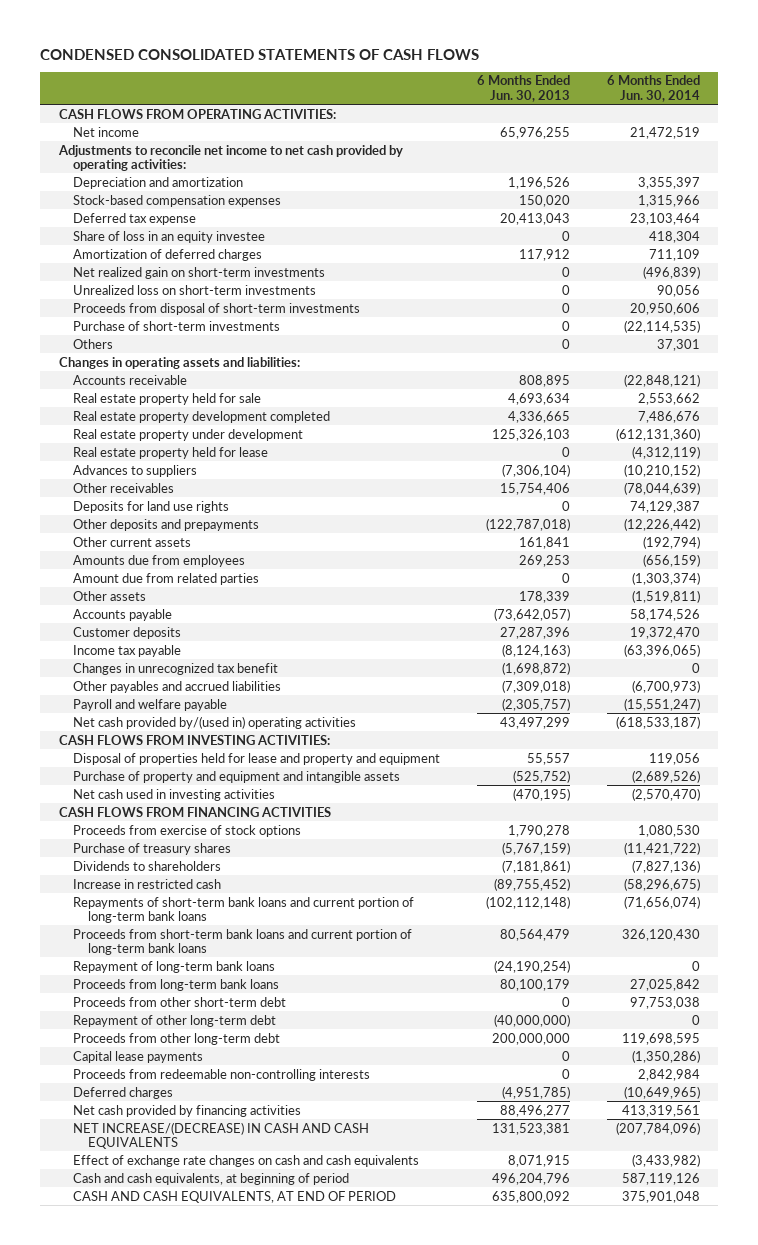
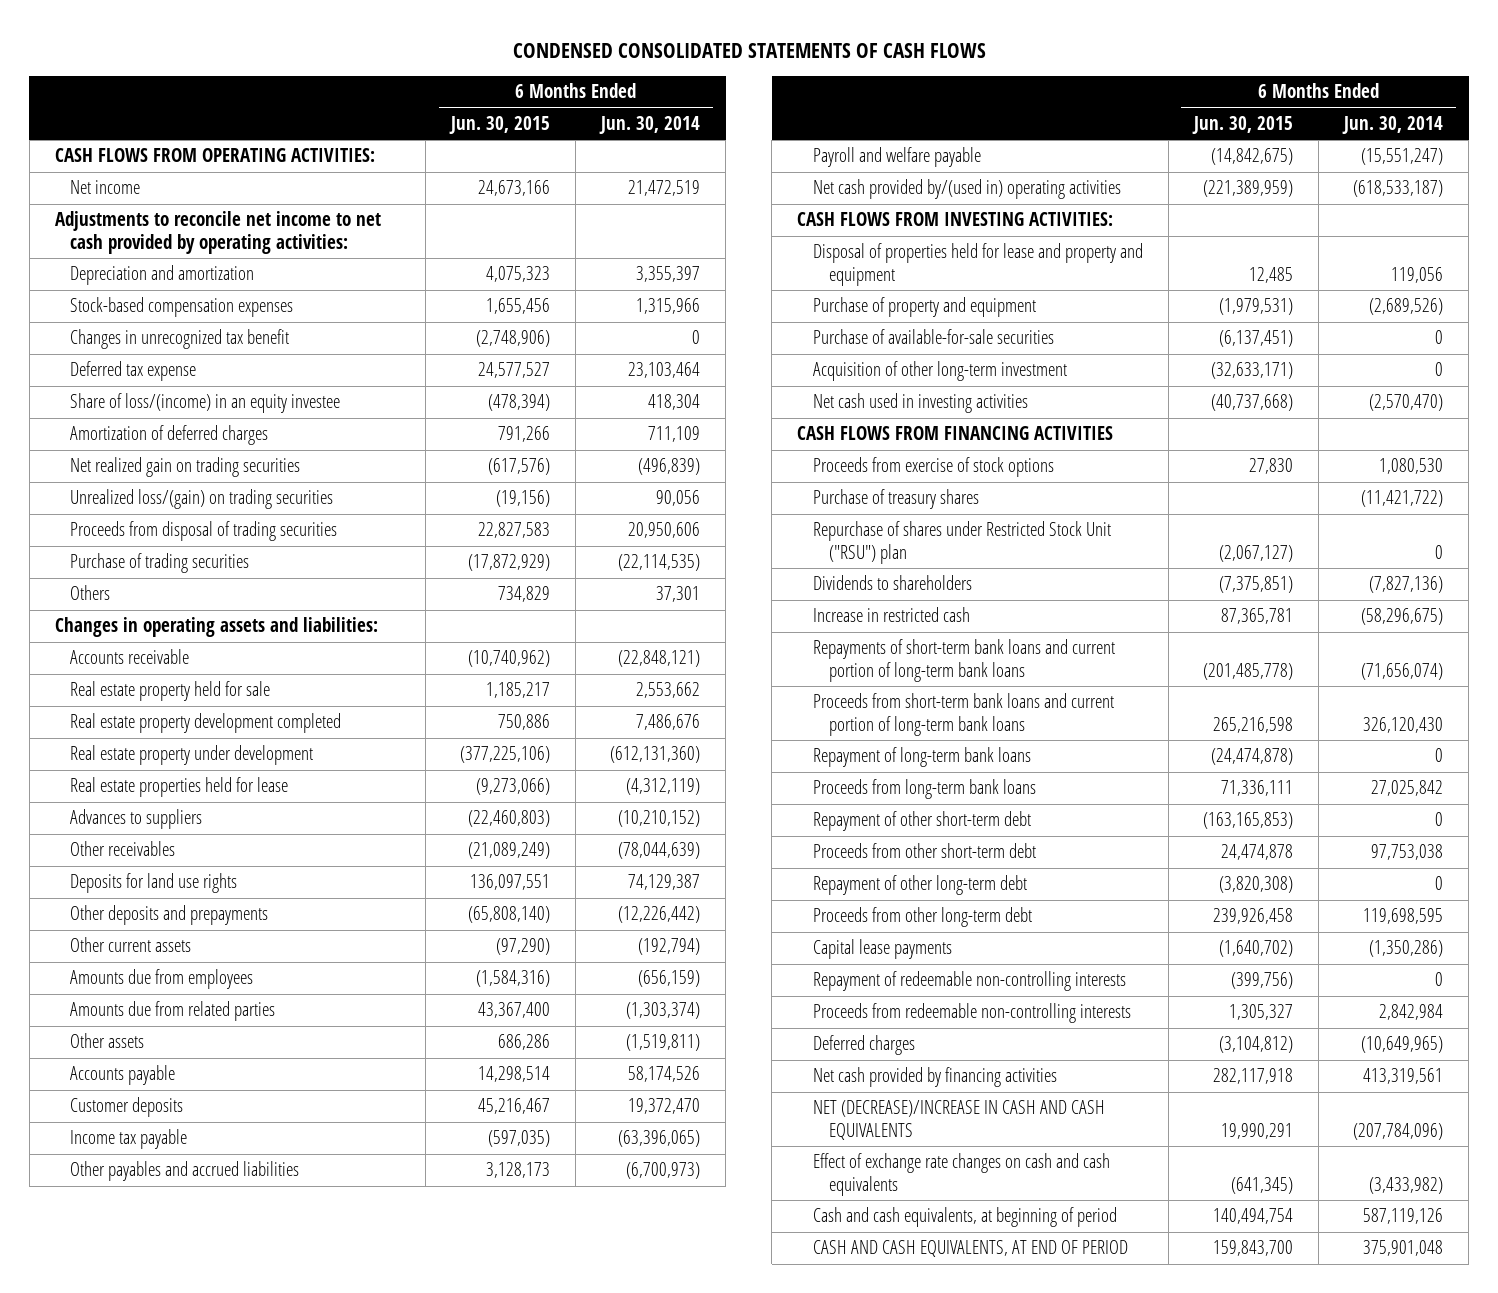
[476,75,570,102] 6 Months Ended Jun. 30, 2013 -> none
none -> [449,115,551,134] Jun. 30, 2015
[73,662,279,675] Changes in unrecognized tax benefit -> [70,329,290,350] Changes in unrecognized tax benefit
[73,230,266,243] Share of loss in an equity investee -> [70,393,341,414] Share of loss/(income) in an equity investee
[73,266,326,279] Net realized gain on short-term investments -> [70,457,301,478] Net realized gain on trading securities
[73,284,317,295] Unrealized loss on short-term investments -> [70,489,334,510] Unrealized loss/(gain) on trading securities
[73,302,361,315] Proceeds from disposal of short-term investments -> [70,521,338,542] Proceeds from disposal of trading securities
[73,320,281,331] Purchase of short-term investments -> [70,553,250,574] Purchase of trading securities
[73,446,269,459] Real estate property held for lease -> [70,777,289,798] Real estate properties held for lease
[73,572,260,585] Amount due from related parties -> [70,1001,276,1022] Amounts due from related parties
[73,770,401,783] Purchase of property and equipment and intangible assets -> [813,297,1037,318] Purchase of property and equipment
none -> [813,329,1055,345] Purchase of available-for-sale securities
none -> [813,361,1068,382] Acquisition of other long-term investment
none -> [813,521,1112,565] Repurchase of shares under Restricted Stock Unit ("RSU") plan
none -> [813,811,1032,832] Repayment of other short-term debt
none -> [813,971,1127,992] Repayment of redeemable non-controlling interests
[73,1121,370,1149] NET INCREASE/(DECREASE) IN CASH AND CASH EQUIVALENTS -> [813,1100,1106,1141] NET (DECREASE)/INCREASE IN CASH AND CASH EQUIVALENTS

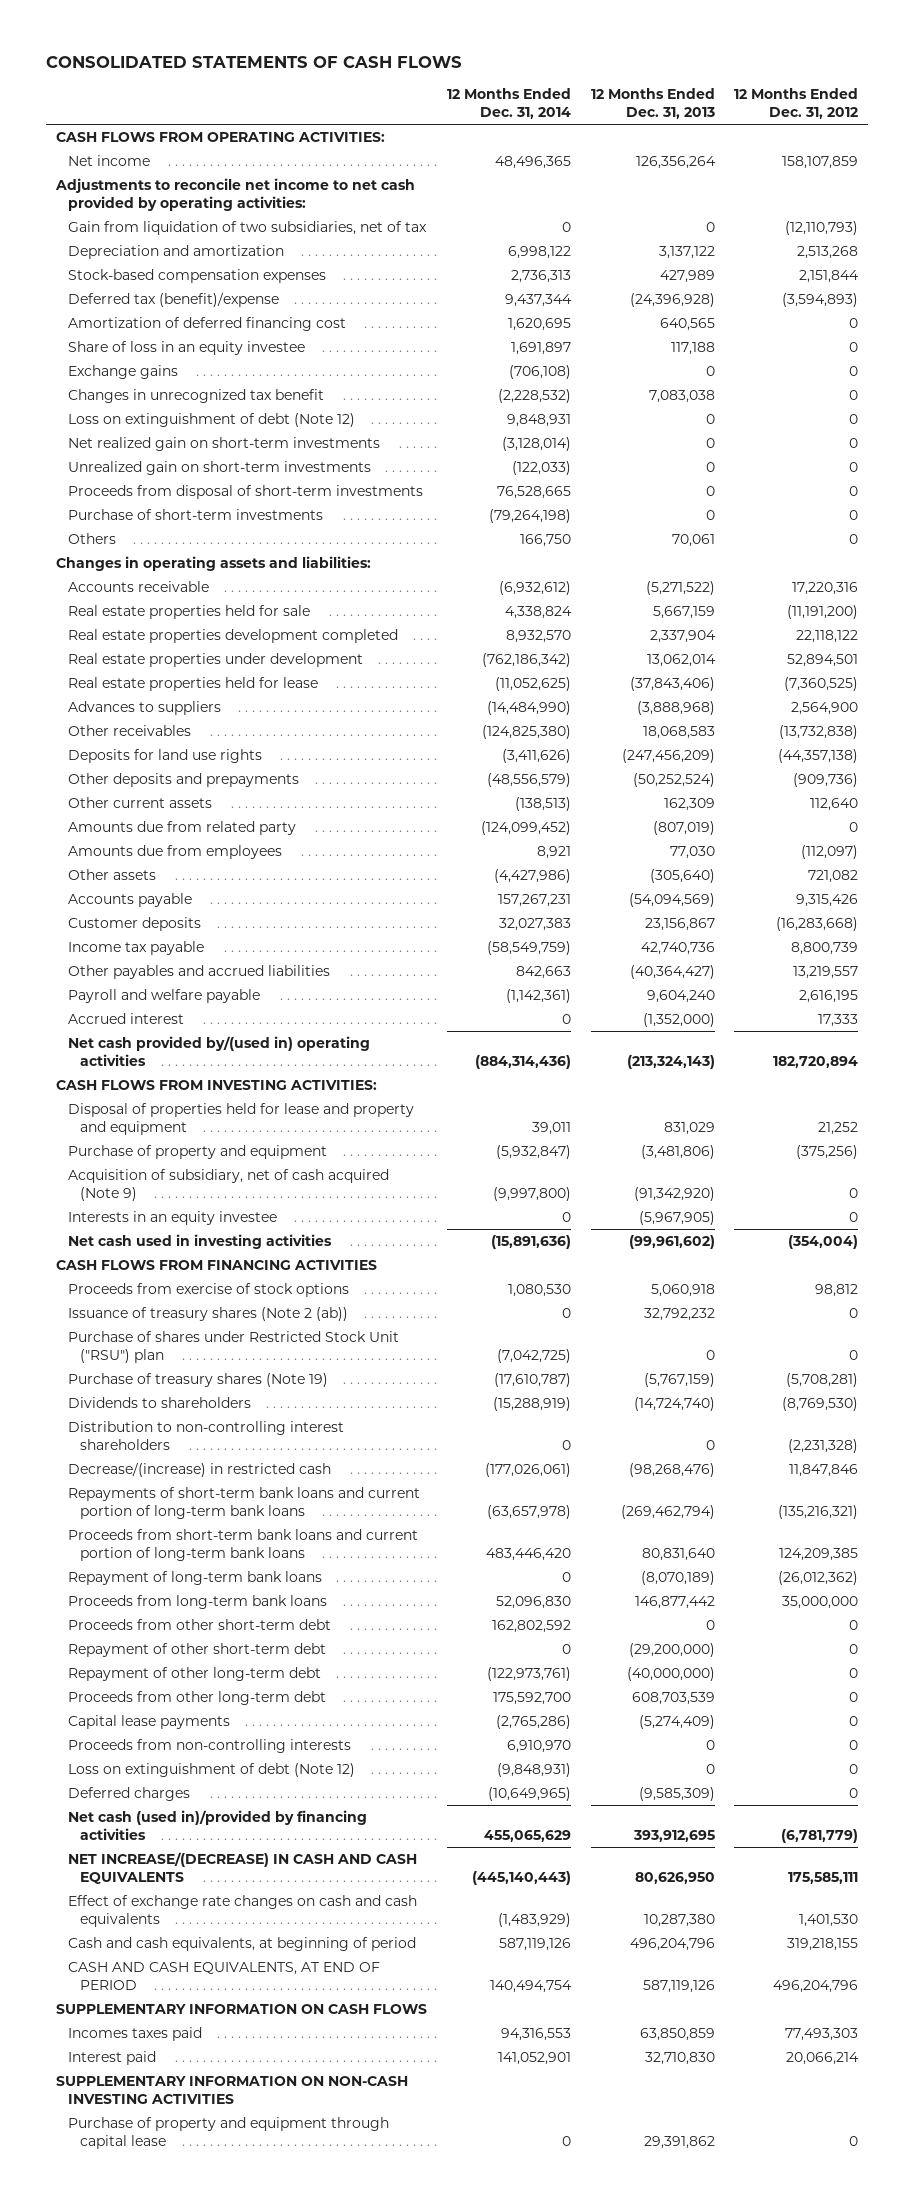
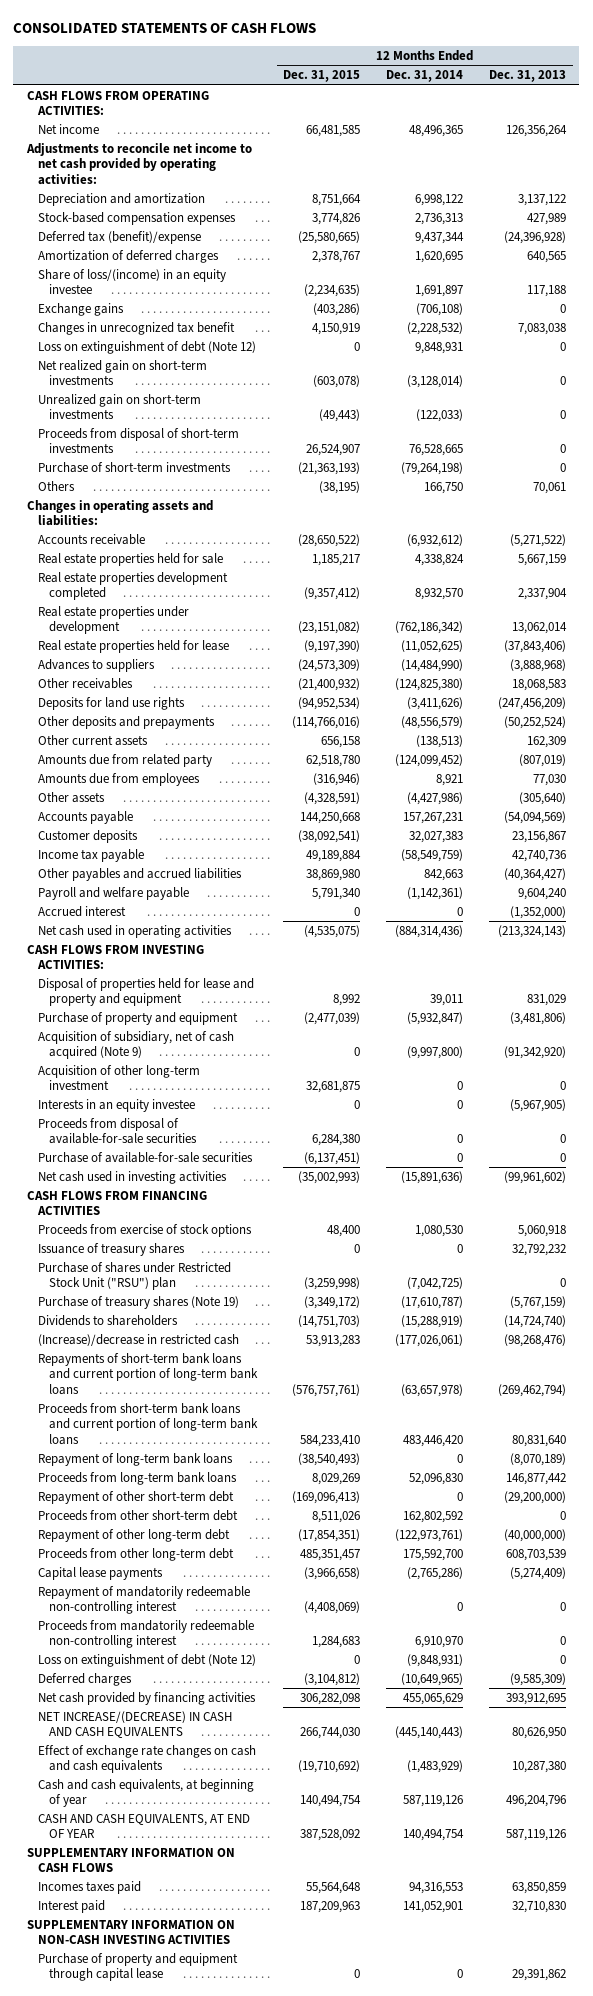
[734,88,859,120] 12 Months Ended Dec. 31, 2012 -> none
none -> [283,70,361,83] Dec. 31, 2015
[68,220,428,235] Gain from liquidation of two subsidiaries, net of tax -> none
[68,316,347,331] Amortization of deferred financing cost -> [37,249,219,263] Amortization of deferred charges
[68,340,306,355] Share of loss in an equity investee -> [37,268,226,295] Share of loss/(income) in an equity investee
[68,1035,371,1066] Net cash provided by/(used in) operating activities -> [37,924,232,938] Net cash used in operating activities
none -> [37,1064,200,1091] Acquisition of other long-term investment
none -> [37,1117,198,1145] Proceeds from disposal of available-for-sale securities
none -> [37,1151,253,1163] Purchase of available-for-sale securities
[68,1306,349,1321] Issuance of treasury shares (Note 2 (ab)) -> [37,1242,185,1256] Issuance of treasury shares
[68,1420,345,1450] Distribution to non-controlling interest shareholders -> none
[68,1461,332,1477] Decrease/(increase) in restricted cash -> [37,1333,239,1346] (Increase)/decrease in restricted cash
[68,1618,332,1630] Proceeds from other short-term debt -> [37,1509,238,1521] Proceeds from other short-term debt
none -> [37,1585,250,1615] Repayment of mandatorily redeemable non-controlling interest
[68,1738,352,1753] Proceeds from non-controlling interests -> [37,1619,254,1649] Proceeds from mandatorily redeemable non-controlling interest
[68,1809,368,1840] Net cash (used in)/provided by financing activities -> [37,1691,256,1705] Net cash provided by financing activities
[68,1936,417,1951] Cash and cash equivalents, at beginning of period -> [37,1778,254,1808] Cash and cash equivalents, at beginning of year
[68,1961,381,1990] CASH AND CASH EQUIVALENTS, AT END OF PERIOD -> [37,1813,250,1839] CASH AND CASH EQUIVALENTS, AT END OF YEAR

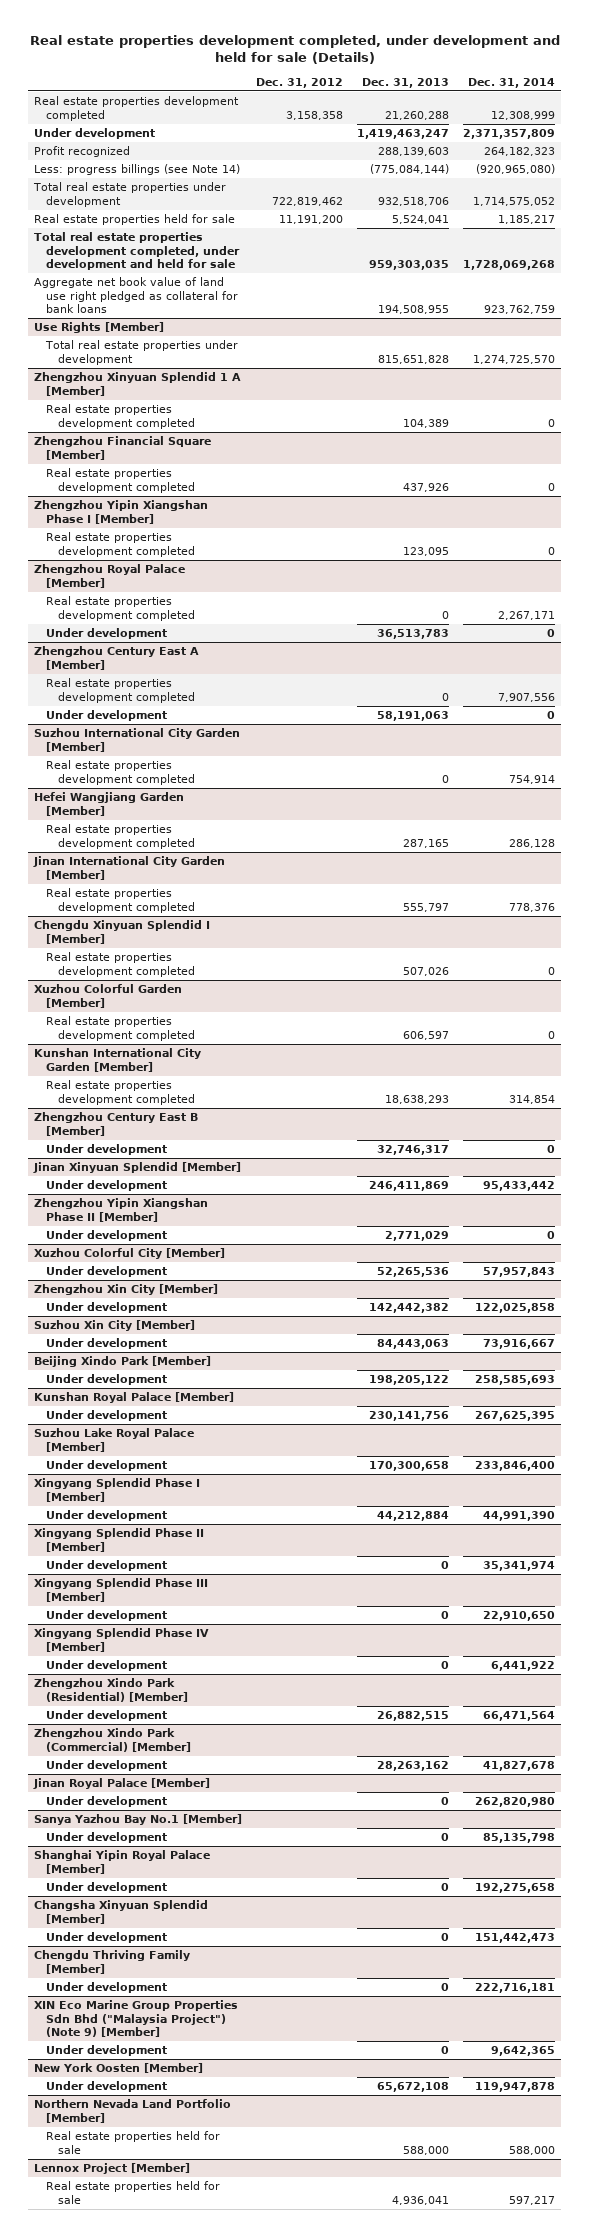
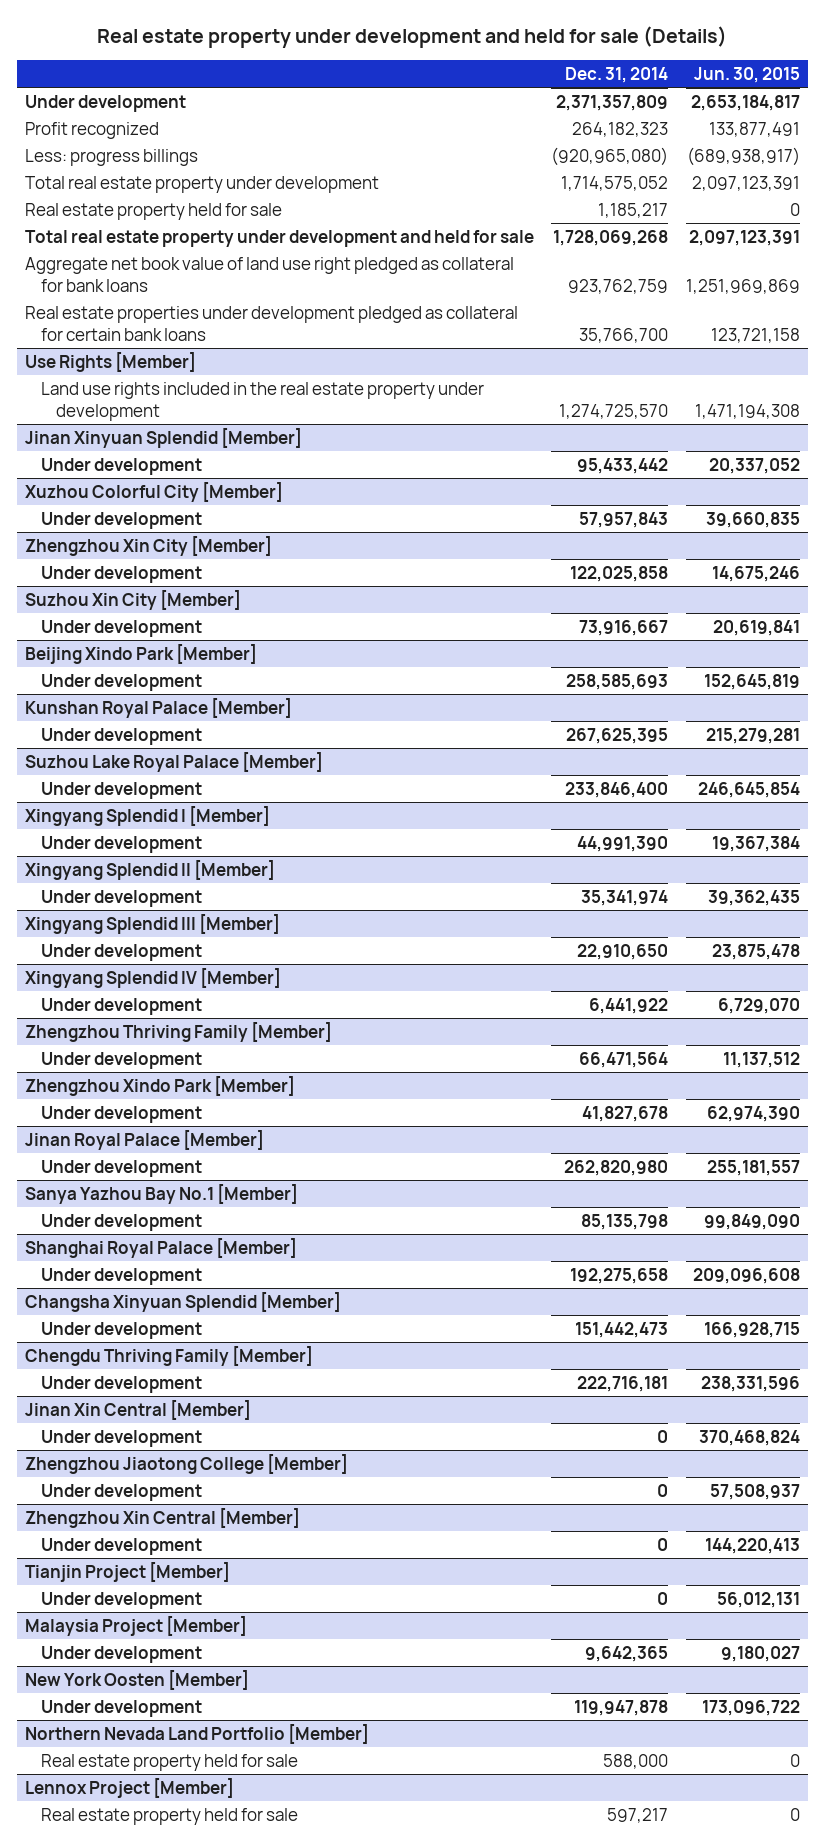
[29,34,560,64] Real estate properties development completed, under development and held for sale (Details) -> [97,26,728,49] Real estate property under development and held for sale (Details)
[256,77,344,88] Dec. 31, 2012 -> none
[361,77,449,88] Dec. 31, 2013 -> none
none -> [693,67,800,84] Jun. 30, 2015
[34,96,240,121] Real estate properties development completed -> none
[34,164,241,176] Less: progress billings (see Note 14) -> [25,148,199,166] Less: progress billings
[33,182,227,207] Total real estate properties under development -> [25,175,380,193] Total real estate property under development
[34,214,236,226] Real estate properties held for sale -> [25,202,283,220] Real estate property held for sale
[34,232,240,271] Total real estate properties development completed, under development and held for sale -> [25,229,535,247] Total real estate property under development and held for sale
none -> [25,305,519,341] Real estate properties under development pledged as collateral for certain bank loans
[34,372,242,396] Zhengzhou Xinyuan Splendid 1 A [Member] -> none
[45,404,195,429] Real estate properties development completed -> none
[34,436,212,460] Zhengzhou Financial Square [Member] -> none
[45,468,195,493] Real estate properties development completed -> none
[34,500,209,524] Zhengzhou Yipin Xiangshan Phase I [Member] -> none
[45,532,195,557] Real estate properties development completed -> none
[34,564,186,588] Zhengzhou Royal Palace [Member] -> none
[45,596,195,621] Real estate properties development completed -> none
[45,628,167,640] Under development -> none
[34,646,200,670] Zhengzhou Century East A [Member] -> none
[45,678,195,703] Real estate properties development completed -> none
[45,710,167,722] Under development -> none
[34,728,241,752] Suzhou International City Garden [Member] -> none
[45,760,195,785] Real estate properties development completed -> none
[34,792,185,816] Hefei Wangjiang Garden [Member] -> none
[45,824,195,849] Real estate properties development completed -> none
[33,856,226,880] Jinan International City Garden [Member] -> none
[45,888,195,913] Real estate properties development completed -> none
[34,920,211,944] Chengdu Xinyuan Splendid I [Member] -> none
[45,952,195,977] Real estate properties development completed -> none
[34,984,183,1008] Xuzhou Colorful Garden [Member] -> none
[45,1016,195,1041] Real estate properties development completed -> none
[34,1048,202,1072] Kunshan International City Garden [Member] -> none
[45,1080,195,1105] Real estate properties development completed -> none
[34,1112,199,1136] Zhengzhou Century East B [Member] -> none
[45,1144,167,1156] Under development -> none
[44,340,238,365] Total real estate properties under development -> [40,381,484,421] Land use rights included in the real estate property under development
[34,1198,209,1222] Zhengzhou Yipin Xiangshan Phase II [Member] -> none
[45,1230,167,1242] Under development -> none
[34,1478,201,1502] Xingyang Splendid Phase I [Member] -> [25,805,271,826] Xingyang Splendid I [Member]
[34,1528,205,1552] Xingyang Splendid Phase II [Member] -> [25,859,276,880] Xingyang Splendid II [Member]
[34,1578,209,1602] Xingyang Splendid Phase III [Member] -> [25,913,281,934] Xingyang Splendid III [Member]
[34,1628,210,1652] Xingyang Splendid Phase IV [Member] -> [25,967,282,988] Xingyang Splendid IV [Member]
[34,1678,188,1702] Zhengzhou Xindo Park (Residential) [Member] -> [25,1021,333,1042] Zhengzhou Thriving Family [Member]
[34,1728,191,1752] Zhengzhou Xindo Park (Commercial) [Member] -> [25,1075,296,1096] Zhengzhou Xindo Park [Member]
[34,1850,211,1874] Shanghai Yipin Royal Palace [Member] -> [25,1237,298,1258] Shanghai Royal Palace [Member]
none -> [25,1399,252,1420] Jinan Xin Central [Member]
none -> [40,1429,202,1447] Under development
none -> [25,1453,349,1474] Zhengzhou Jiaotong College [Member]
none -> [40,1483,202,1501] Under development
none -> [25,1507,301,1528] Zhengzhou Xin Central [Member]
none -> [40,1537,202,1555] Under development
none -> [25,1561,231,1582] Tianjin Project [Member]
none -> [40,1591,202,1609] Under development
[34,2000,239,2038] XIN Eco Marine Group Properties Sdn Bhd ("Malaysia Project") (Note 9) [Member] -> [25,1615,248,1636] Malaysia Project [Member]
[45,2131,220,2154] Real estate properties held for sale -> [40,1753,298,1771] Real estate property held for sale
[45,2181,220,2204] Real estate properties held for sale -> [40,1807,298,1825] Real estate property held for sale

